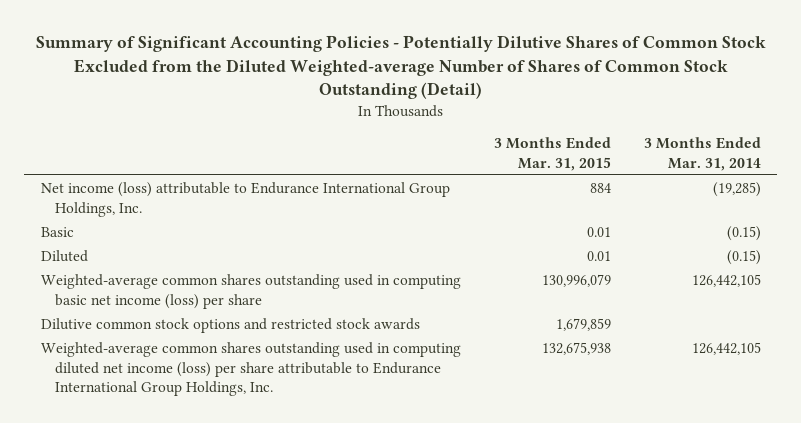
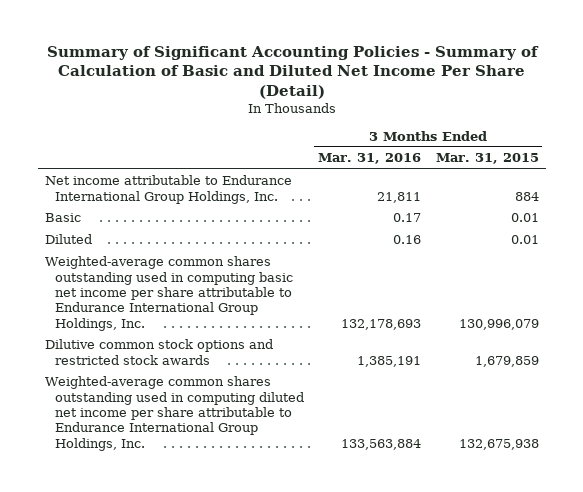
[35,34,766,100] Summary of Significant Accounting Policies - Potentially Dilutive Shares of Common Stock Excluded from the Diluted Weighted-average Number of Shares of Common Stock Outstanding (Detail) -> [46,46,539,99] Summary of Significant Accounting Policies - Summary of Calculation of Basic and Diluted Net Income Per Share (Detail)
[643,137,761,171] 3 Months Ended Mar. 31, 2014 -> none
none -> [318,153,422,165] Mar. 31, 2016
[40,181,450,217] Net income (loss) attributable to Endurance International Group Holdings, Inc. -> [44,175,292,204] Net income attributable to Endurance International Group Holdings, Inc.
[40,273,461,309] Weighted-average common shares outstanding used in computing basic net income (loss) per share -> [44,256,293,331] Weighted-average common shares outstanding used in computing basic net income per share attributable to Endurance International Group Holdings, Inc.
[40,341,461,397] Weighted-average common shares outstanding used in computing diluted net income (loss) per share attributable to Endurance International Group Holdings, Inc. -> [44,376,304,451] Weighted-average common shares outstanding used in computing diluted net income per share attributable to Endurance International Group Holdings, Inc.

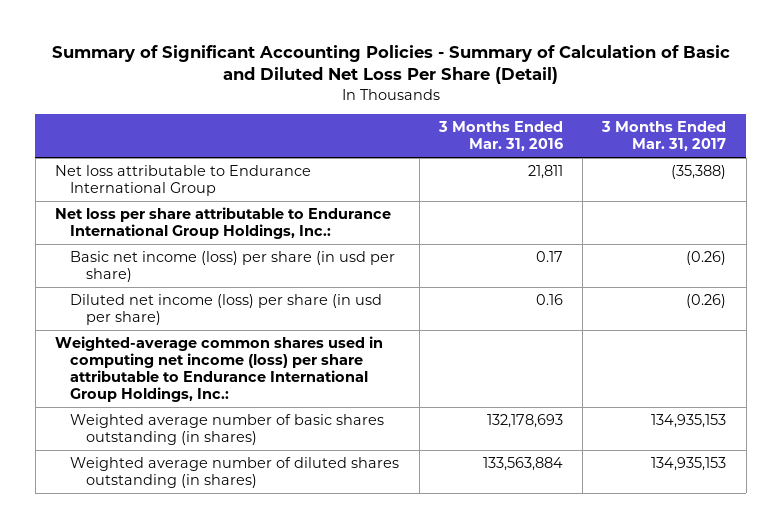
[46,46,539,99] Summary of Significant Accounting Policies - Summary of Calculation of Basic and Diluted Net Income Per Share (Detail) -> [51,44,730,85] Summary of Significant Accounting Policies - Summary of Calculation of Basic and Diluted Net Loss Per Share (Detail)
[435,153,539,165] Mar. 31, 2015 -> none
none -> [601,121,727,152] 3 Months Ended Mar. 31, 2017
[44,339,273,365] Dilutive common stock options and restricted stock awards -> none
[44,175,292,204] Net income attributable to Endurance International Group Holdings, Inc. -> [55,165,312,197] Net loss attributable to Endurance International Group
none -> [55,207,392,240] Net loss per share attributable to Endurance International Group Holdings, Inc.:
[44,213,81,223] Basic -> [70,251,396,283] Basic net income (loss) per share (in usd per share)
[44,234,92,245] Diluted -> [70,294,383,326] Diluted net income (loss) per share (in usd per share)
none -> [55,336,384,403] Weighted-average common shares used in computing net income (loss) per share attributable to Endurance International Group Holdings, Inc.:
[44,256,293,331] Weighted-average common shares outstanding used in computing basic net income per share attributable to Endurance International Group Holdings, Inc. -> [70,414,385,446] Weighted average number of basic shares outstanding (in shares)
[44,376,304,451] Weighted-average common shares outstanding used in computing diluted net income per share attributable to Endurance International Group Holdings, Inc. -> [70,457,400,489] Weighted average number of diluted shares outstanding (in shares)

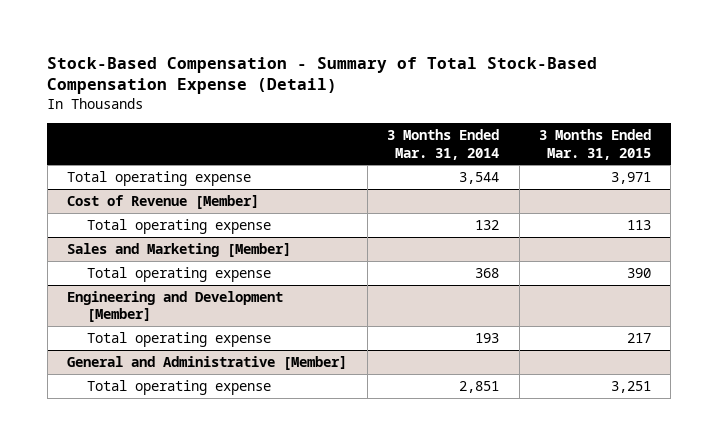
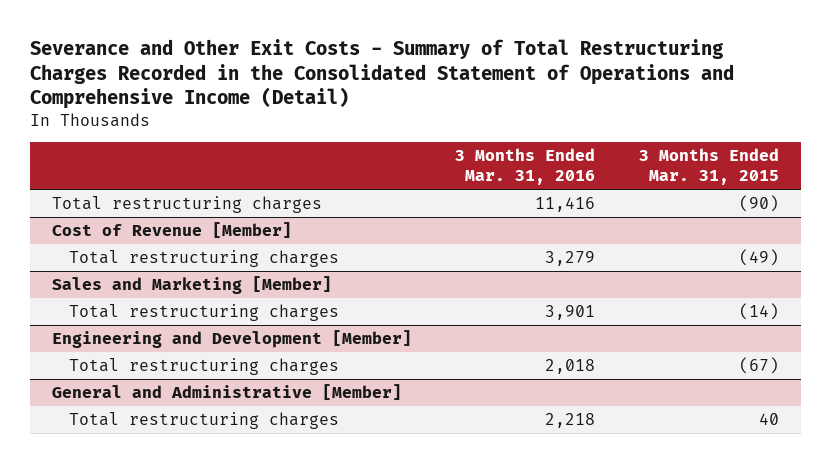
[47,56,598,95] Stock-Based Compensation - Summary of Total Stock-Based Compensation Expense (Detail) -> [30,38,735,110] Severance and Other Exit Costs - Summary of Total Restructuring Charges Recorded in the Consolidated Statement of Operations and Comprehensive Income (Detail)
[387,129,500,160] 3 Months Ended Mar. 31, 2014 -> none
none -> [455,147,596,186] 3 Months Ended Mar. 31, 2016
[67,170,252,186] Total operating expense -> none
none -> [51,195,322,213] Total restructuring charges
[87,218,272,234] Total operating expense -> none
none -> [68,249,339,267] Total restructuring charges
[87,266,272,282] Total operating expense -> none
none -> [68,303,339,321] Total restructuring charges
[87,331,272,347] Total operating expense -> none
none -> [68,357,339,375] Total restructuring charges
[87,379,272,395] Total operating expense -> none
none -> [68,411,339,429] Total restructuring charges

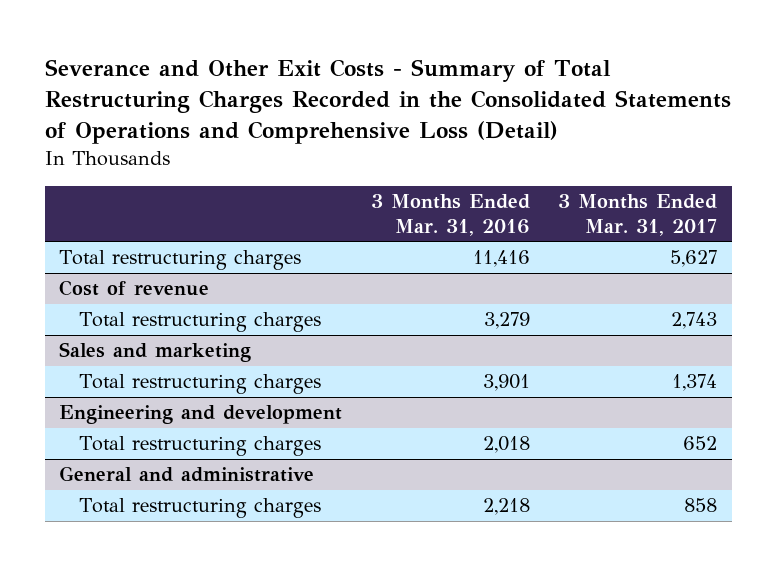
[30,38,735,110] Severance and Other Exit Costs - Summary of Total Restructuring Charges Recorded in the Consolidated Statement of Operations and Comprehensive Income (Detail) -> [44,58,731,145] Severance and Other Exit Costs - Summary of Total Restructuring Charges Recorded in the Consolidated Statements of Operations and Comprehensive Loss (Detail)
[638,147,779,186] 3 Months Ended Mar. 31, 2015 -> none
none -> [558,193,718,237] 3 Months Ended Mar. 31, 2017
[51,221,292,238] Cost of Revenue [Member] -> [59,280,210,297] Cost of revenue
[51,275,332,294] Sales and Marketing [Member] -> [59,342,252,363] Sales and marketing
[51,329,412,348] Engineering and Development [Member] -> [59,405,343,425] Engineering and development
[51,383,402,400] General and Administrative [Member] -> [59,466,315,483] General and administrative

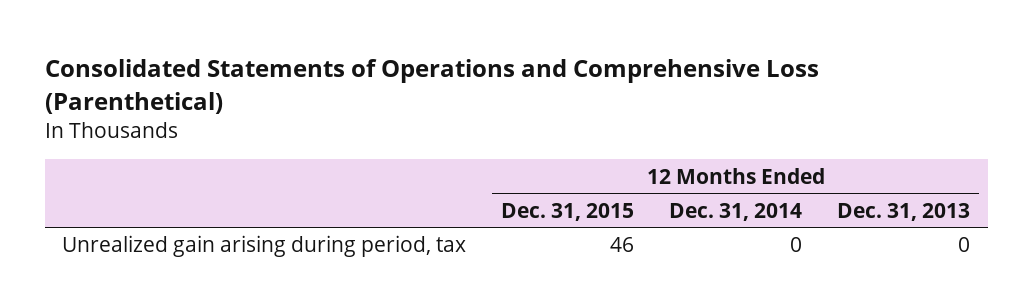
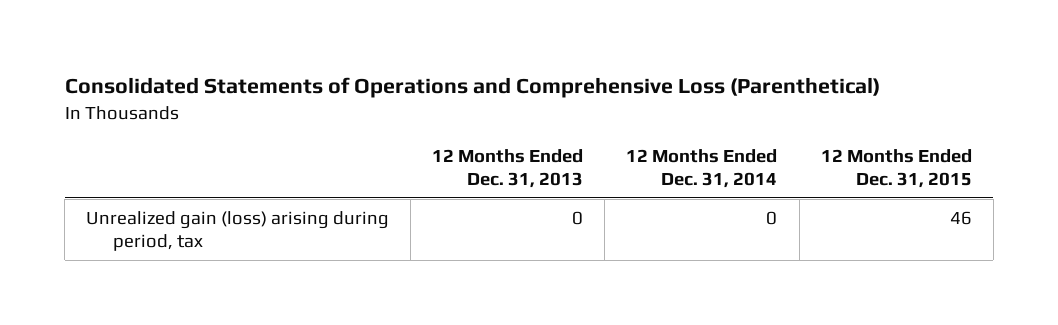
[62,235,467,258] Unrealized gain arising during period, tax -> [86,210,390,251] Unrealized gain (loss) arising during period, tax

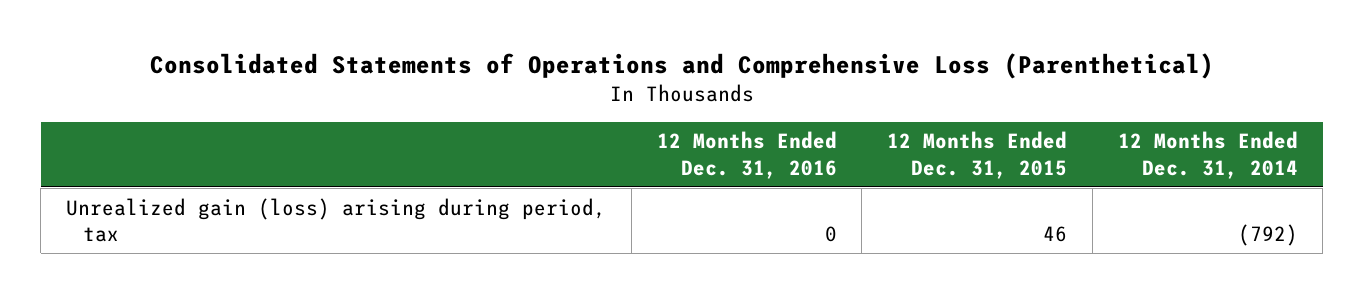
[432,148,584,189] 12 Months Ended Dec. 31, 2013 -> none
none -> [656,131,837,179] 12 Months Ended Dec. 31, 2016
[766,210,778,225] 0 -> [1237,224,1298,247] (792)

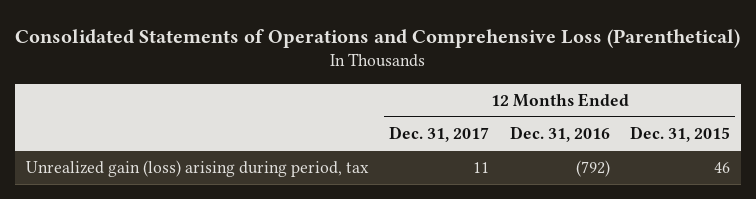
[1117,131,1298,179] 12 Months Ended Dec. 31, 2014 -> none
none -> [389,126,490,143] Dec. 31, 2017
[824,226,837,243] 0 -> [575,160,610,178] (792)

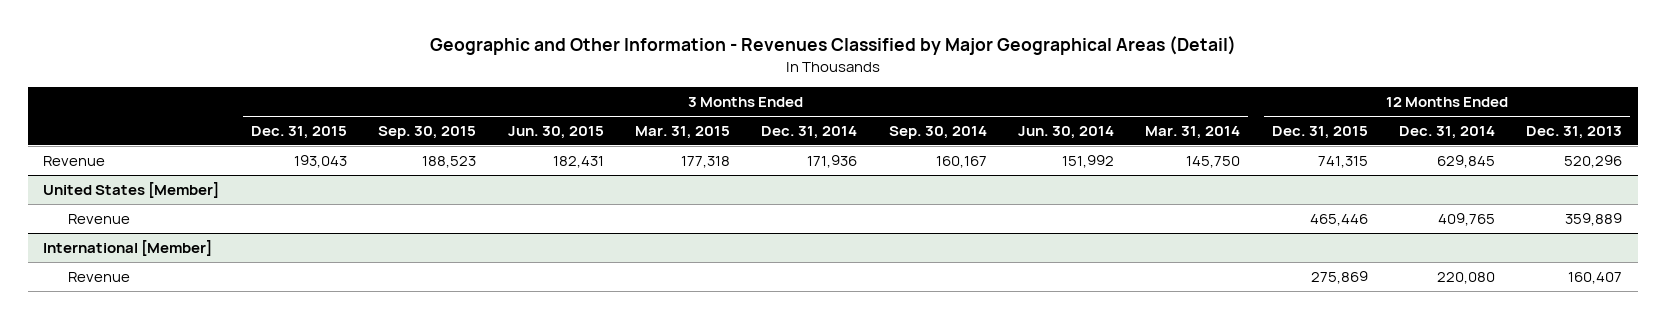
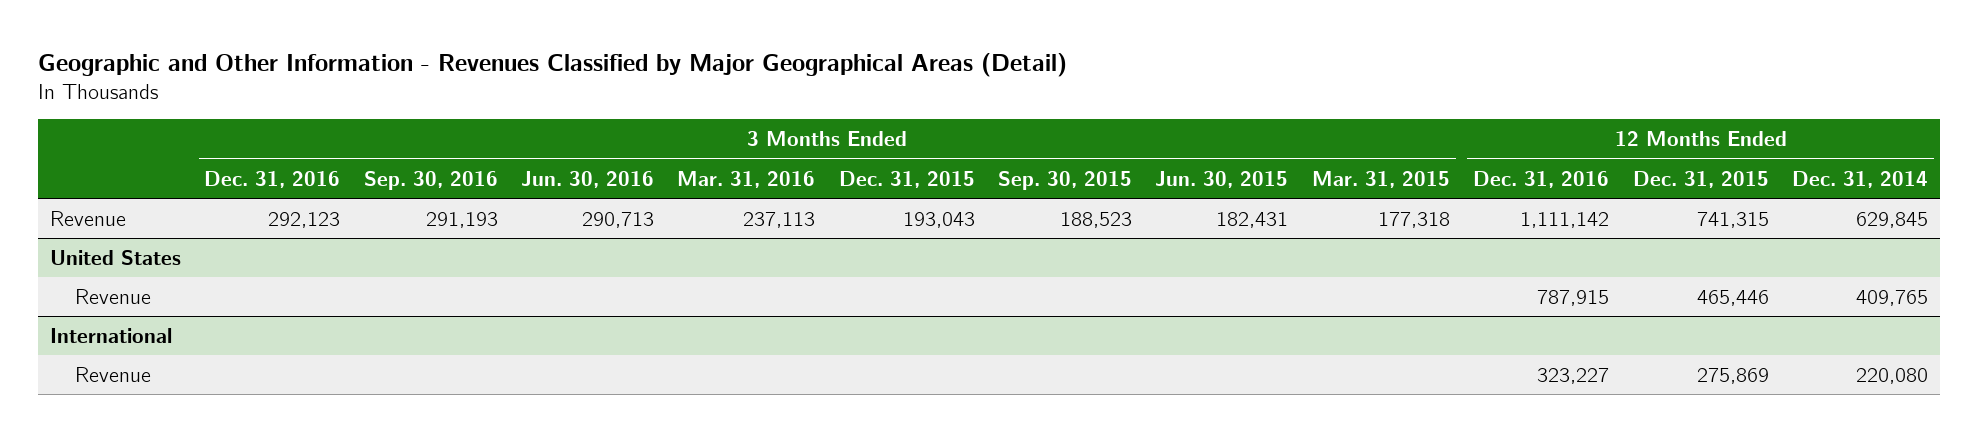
[761,126,858,140] Dec. 31, 2014 -> none
[888,126,987,140] Sep. 30, 2014 -> none
[1018,126,1115,140] Jun. 30, 2014 -> none
[1145,126,1241,140] Mar. 31, 2014 -> none
[1526,126,1623,140] Dec. 31, 2013 -> none
none -> [204,170,341,188] Dec. 31, 2016
none -> [363,170,498,190] Sep. 30, 2016
none -> [521,170,655,188] Jun. 30, 2016
none -> [677,170,816,188] Mar. 31, 2016
none -> [1473,170,1610,188] Dec. 31, 2016
[43,181,220,198] United States [Member] -> [49,249,181,265] United States
[43,239,213,256] International [Member] -> [49,327,172,343] International

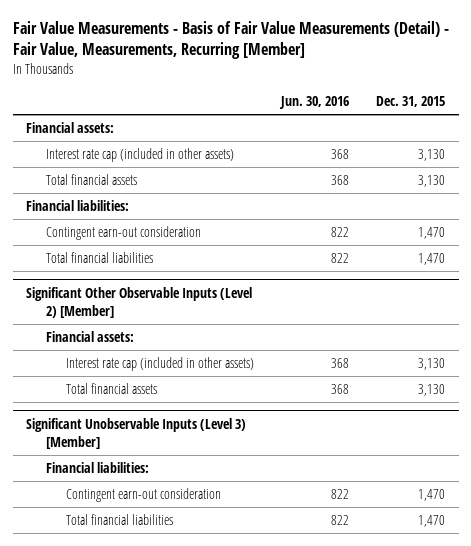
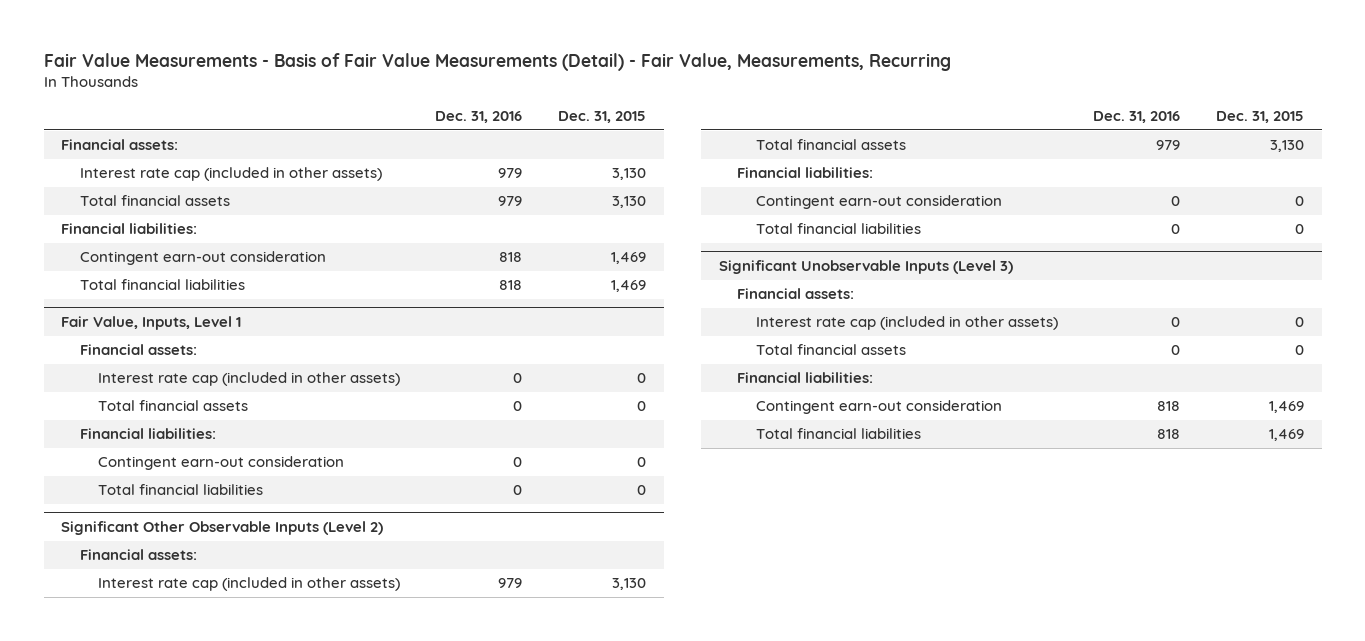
[12,21,449,60] Fair Value Measurements - Basis of Fair Value Measurements (Detail) - Fair Value, Measurements, Recurring [Member] -> [43,52,951,71] Fair Value Measurements - Basis of Fair Value Measurements (Detail) - Fair Value, Measurements, Recurring
[279,95,350,109] Jun. 30, 2016 -> none
none -> [435,111,523,124] Dec. 31, 2016
[25,287,252,318] Significant Other Observable Inputs (Level 2) [Member] -> none
[418,227,446,240] 1,470 -> [611,252,647,265] 1,469
[418,253,446,266] 1,470 -> [611,280,647,293] 1,469
none -> [61,316,242,331] Fair Value, Inputs, Level 1
none -> [97,372,400,387] Interest rate cap (included in other assets)
none -> [97,400,248,412] Total financial assets
none -> [79,428,216,440] Financial liabilities:
none -> [97,456,344,471] Contingent earn-out consideration
none -> [97,484,263,496] Total financial liabilities
none -> [61,521,384,536] Significant Other Observable Inputs (Level 2)
none -> [79,549,197,561] Financial assets:
[25,418,246,449] Significant Unobservable Inputs (Level 3) [Member] -> none
[418,489,446,502] 1,470 -> [1294,196,1304,207] 0
[418,515,446,528] 1,470 -> [1294,224,1304,235] 0
none -> [719,260,1014,275] Significant Unobservable Inputs (Level 3)
none -> [737,288,855,300] Financial assets:
none -> [755,316,1058,331] Interest rate cap (included in other assets)
none -> [755,344,906,356] Total financial assets
none -> [737,372,874,384] Financial liabilities:
none -> [755,400,1002,415] Contingent earn-out consideration
none -> [755,428,921,440] Total financial liabilities

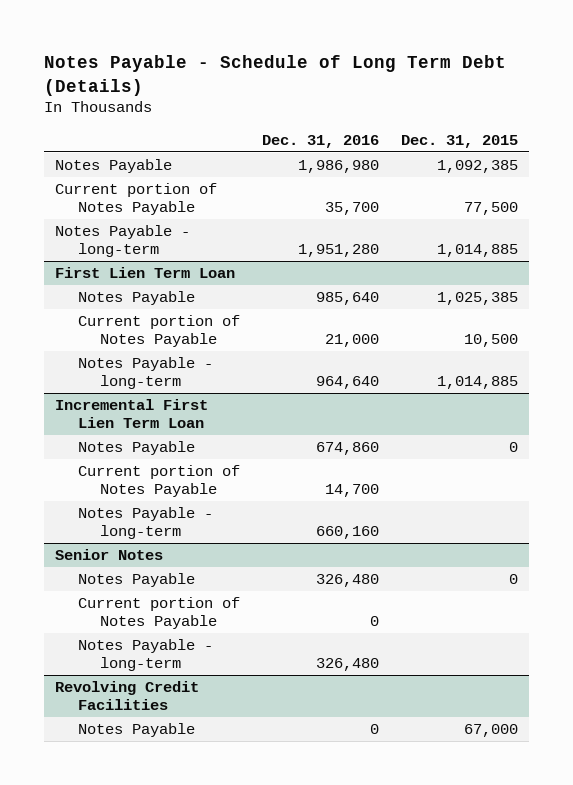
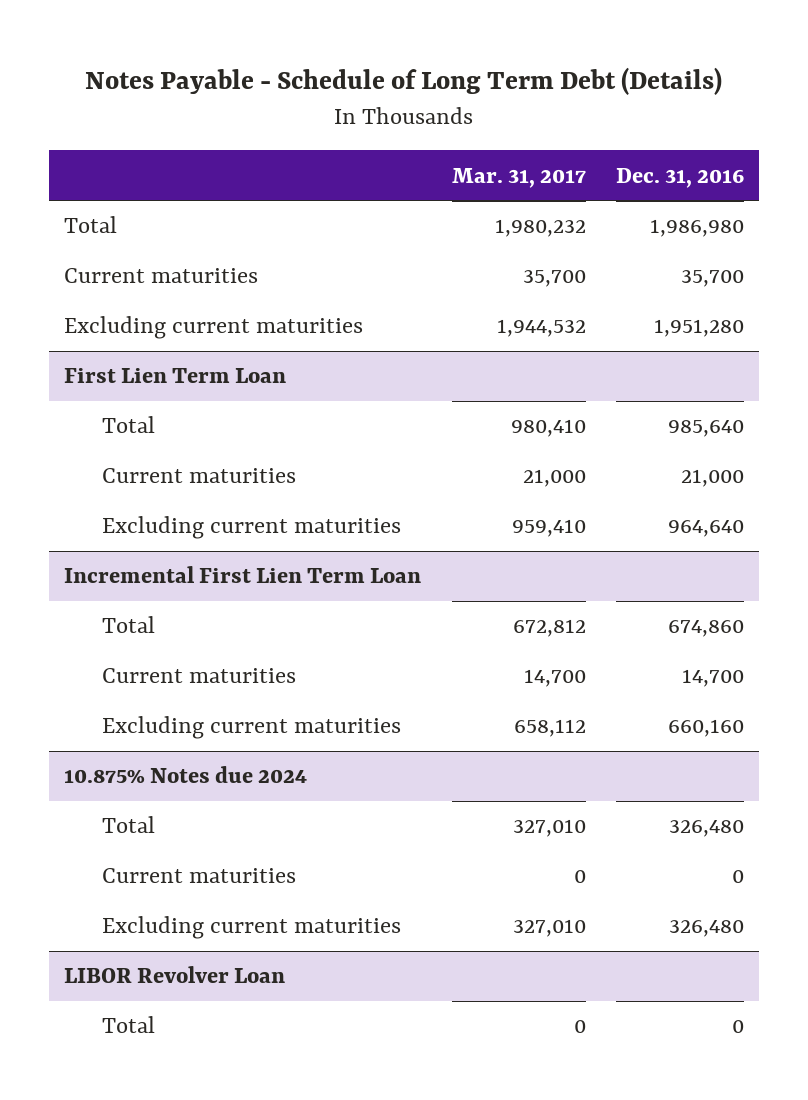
[400,134,518,148] Dec. 31, 2015 -> none
none -> [451,167,586,188] Mar. 31, 2017
[55,158,173,173] Notes Payable -> [64,216,118,234] Total
[55,182,218,216] Current portion of Notes Payable -> [64,268,259,284] Current maturities
[55,224,191,258] Notes Payable - long-term -> [64,316,364,340] Excluding current maturities
[77,290,195,305] Notes Payable -> [101,416,155,434] Total
[77,314,240,348] Current portion of Notes Payable -> [101,468,296,484] Current maturities
[77,356,213,390] Notes Payable - long-term -> [101,516,401,540] Excluding current maturities
[77,440,195,455] Notes Payable -> [101,616,155,634] Total
[77,464,240,498] Current portion of Notes Payable -> [101,668,296,684] Current maturities
[77,506,213,540] Notes Payable - long-term -> [101,716,401,740] Excluding current maturities
[55,548,164,560] Senior Notes -> [64,766,308,784] 10.875% Notes due 2024
[77,572,195,587] Notes Payable -> [101,816,155,834] Total
[77,596,240,630] Current portion of Notes Payable -> [101,868,296,884] Current maturities
[77,638,213,672] Notes Payable - long-term -> [101,916,401,940] Excluding current maturities
[55,680,200,711] Revolving Credit Facilities -> [64,966,286,984] LIBOR Revolver Loan
[77,722,195,737] Notes Payable -> [101,1016,155,1034] Total

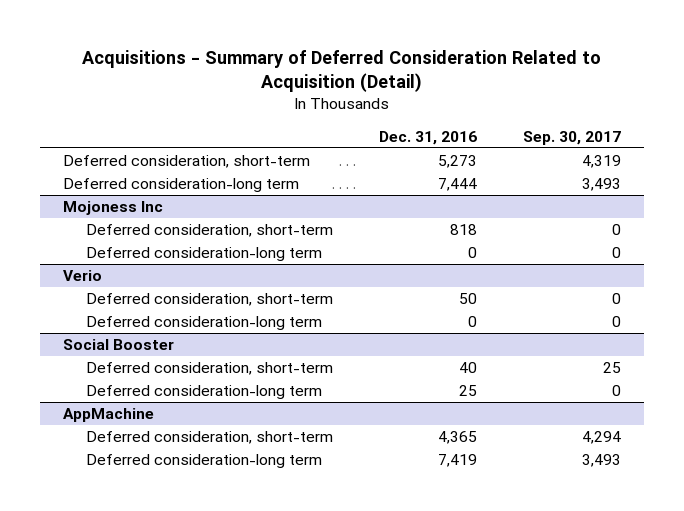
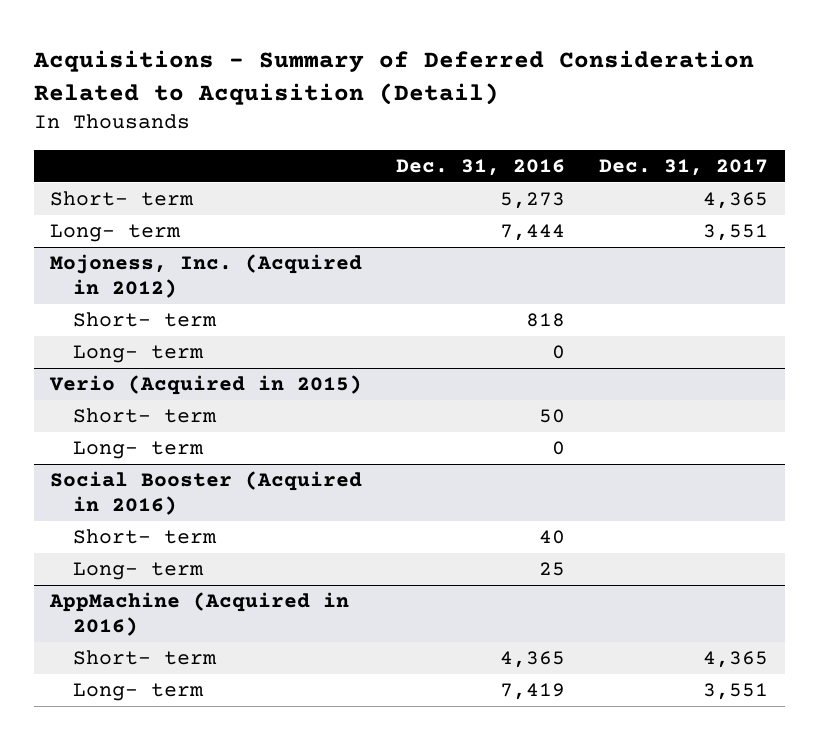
[523,130,622,145] Sep. 30, 2017 -> none
none -> [599,158,769,176] Dec. 31, 2017
[62,154,310,168] Deferred consideration, short-term -> [50,191,195,207] Short- term
[62,177,299,192] Deferred consideration-long term -> [50,224,182,243] Long- term
[62,200,163,215] Mojoness Inc -> [50,254,363,299] Mojoness, Inc. (Acquired in 2012)
[86,223,334,237] Deferred consideration, short-term -> [72,312,217,328] Short- term
[86,246,323,261] Deferred consideration-long term -> [72,345,204,364] Long- term
[62,269,102,281] Verio -> [49,375,363,396] Verio (Acquired in 2015)
[86,292,334,306] Deferred consideration, short-term -> [72,408,217,424] Short- term
[86,315,323,330] Deferred consideration-long term -> [72,441,204,460] Long- term
[62,338,174,350] Social Booster -> [50,471,363,516] Social Booster (Acquired in 2016)
[86,361,334,375] Deferred consideration, short-term -> [72,529,217,545] Short- term
[86,384,323,399] Deferred consideration-long term -> [72,562,204,581] Long- term
[62,407,154,422] AppMachine -> [49,592,350,637] AppMachine (Acquired in 2016)
[86,430,334,444] Deferred consideration, short-term -> [72,650,217,666] Short- term
[86,453,323,468] Deferred consideration-long term -> [72,683,204,702] Long- term

